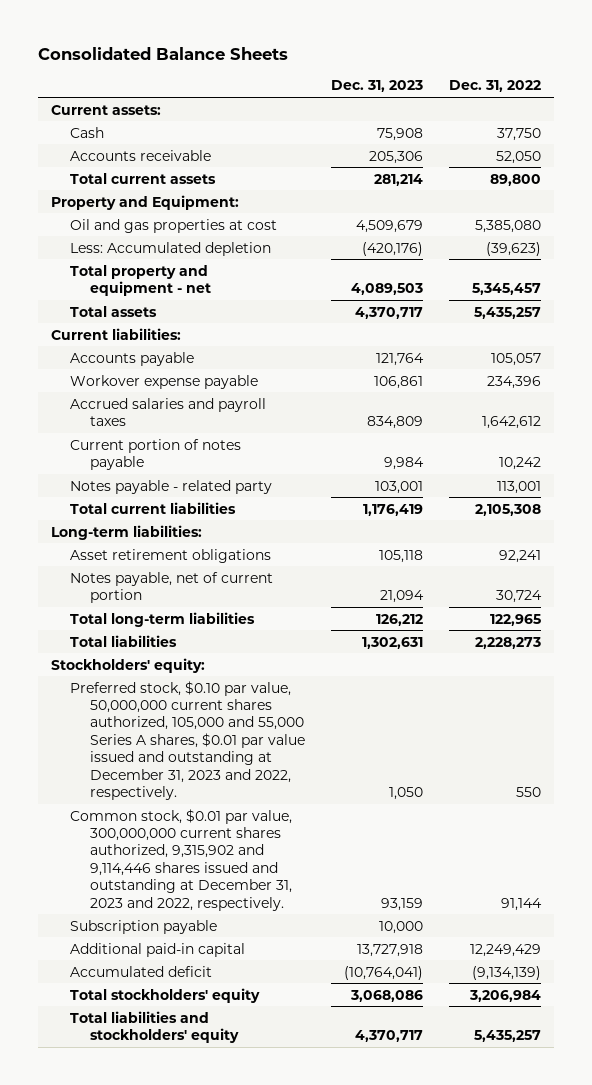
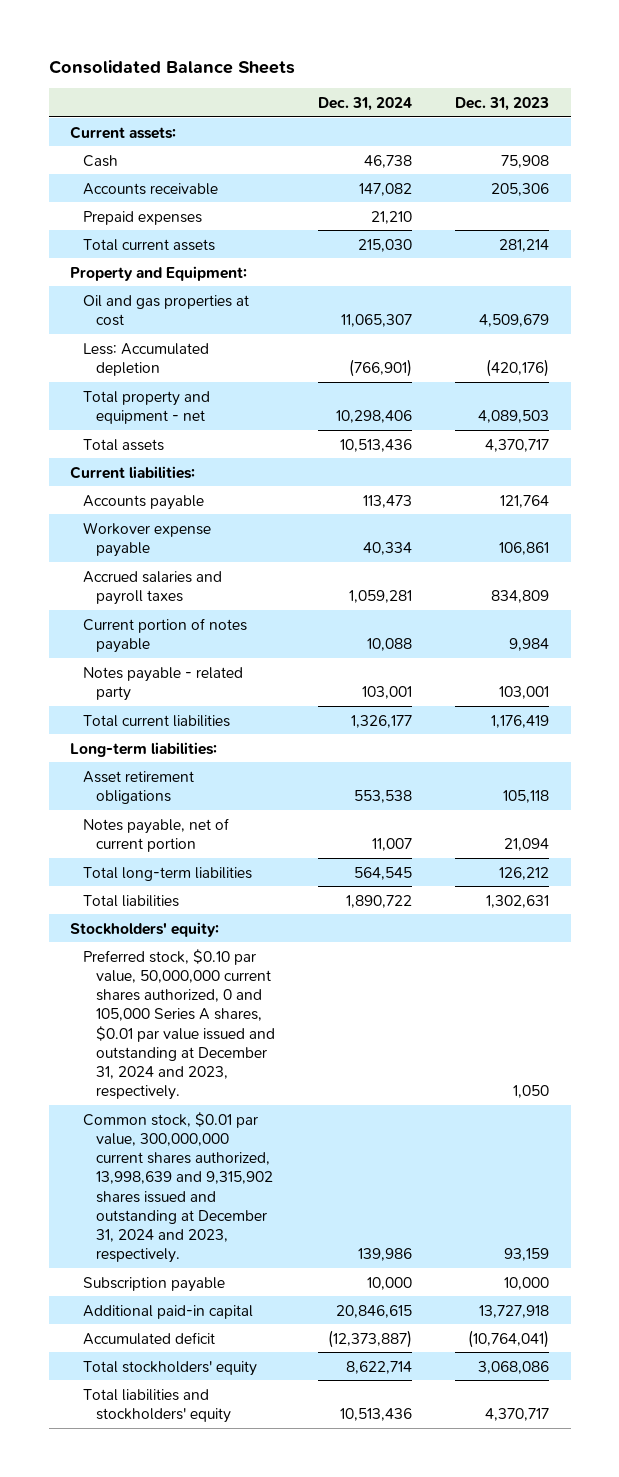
[449,80,542,93] Dec. 31, 2022 -> none
none -> [317,96,412,111] Dec. 31, 2024
none -> [82,210,202,225] Prepaid expenses
[70,680,305,801] Preferred stock, $0.10 par value, 50,000,000 current shares authorized, 105,000 and 55,000 Series A shares, $0.01 par value issued and outstanding at December 31, 2023 and 2022, respectively. -> [82,948,275,1101] Preferred stock, $0.10 par value, 50,000,000 current shares authorized, 0 and 105,000 Series A shares, $0.01 par value issued and outstanding at December 31, 2024 and 2023, respectively.
[70,808,293,911] Common stock, $0.01 par value, 300,000,000 current shares authorized, 9,315,902 and 9,114,446 shares issued and outstanding at December 31, 2023 and 2022, respectively. -> [82,1111,273,1264] Common stock, $0.01 par value, 300,000,000 current shares authorized, 13,998,639 and 9,315,902 shares issued and outstanding at December 31, 2024 and 2023, respectively.

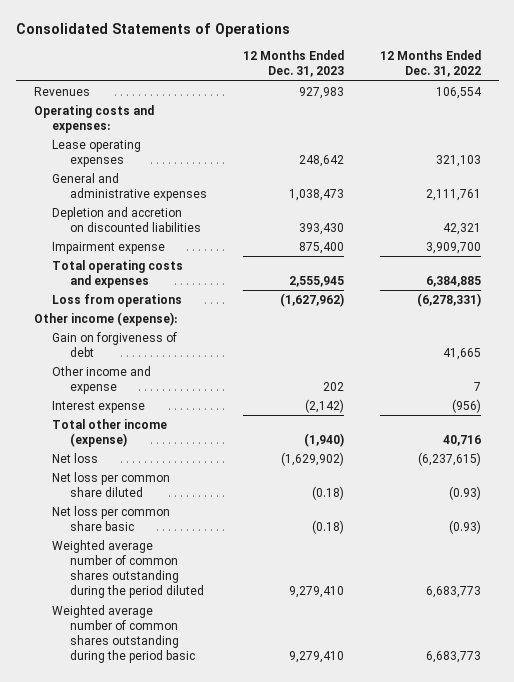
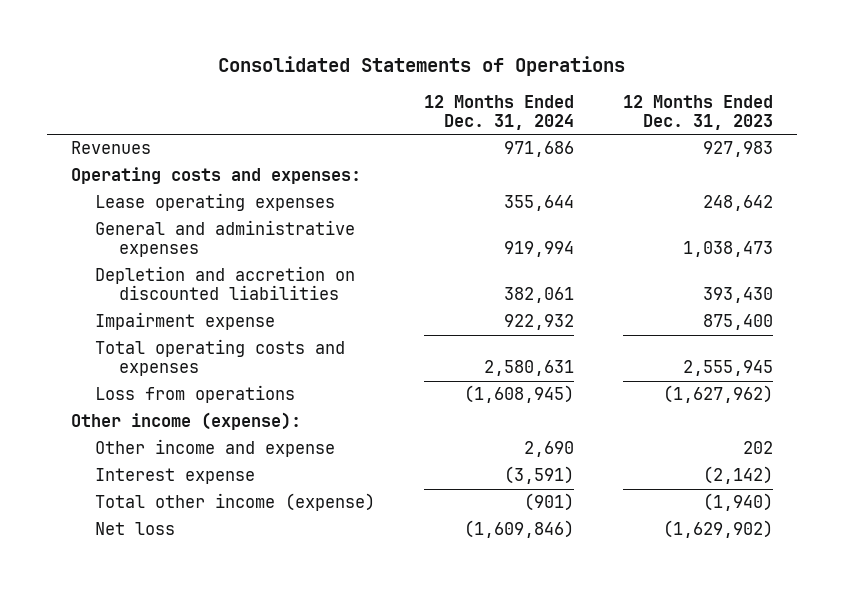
[379,50,481,78] 12 Months Ended Dec. 31, 2022 -> none
none -> [423,95,574,131] 12 Months Ended Dec. 31, 2024
[51,331,177,358] Gain on forgiveness of debt -> none
[51,471,170,498] Net loss per common share diluted -> none
[51,505,170,532] Net loss per common share basic -> none
[51,539,205,599] Weighted average number of common shares outstanding during the period diluted -> none
[51,604,196,664] Weighted average number of common shares outstanding during the period basic -> none

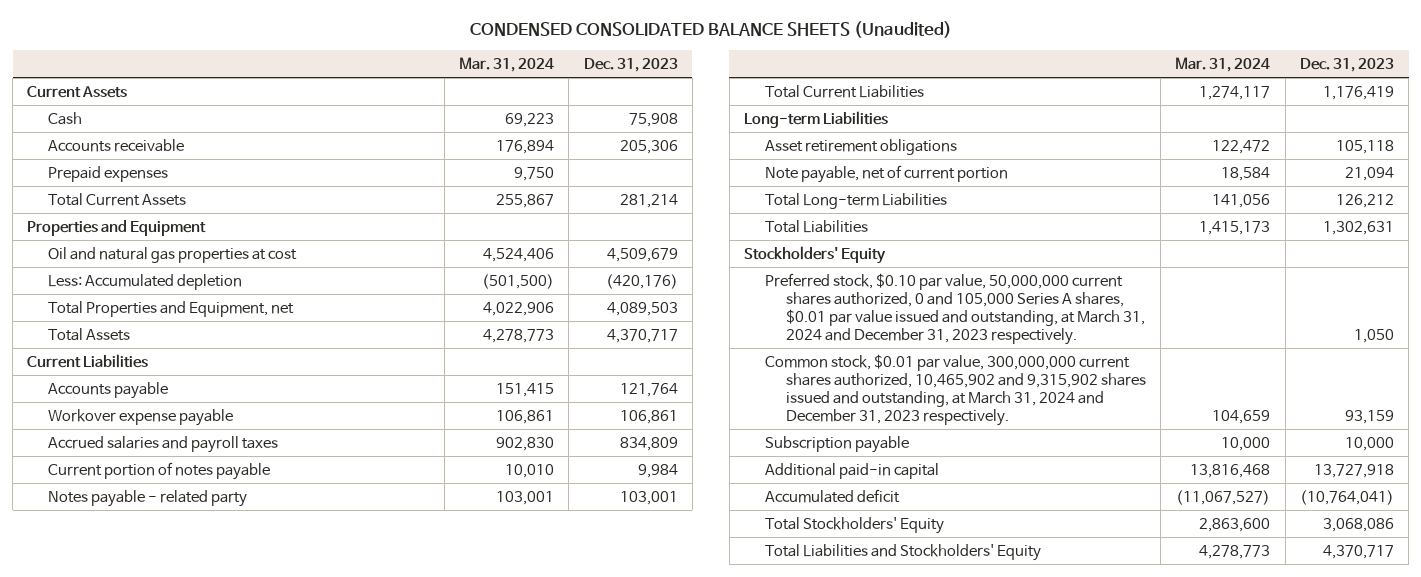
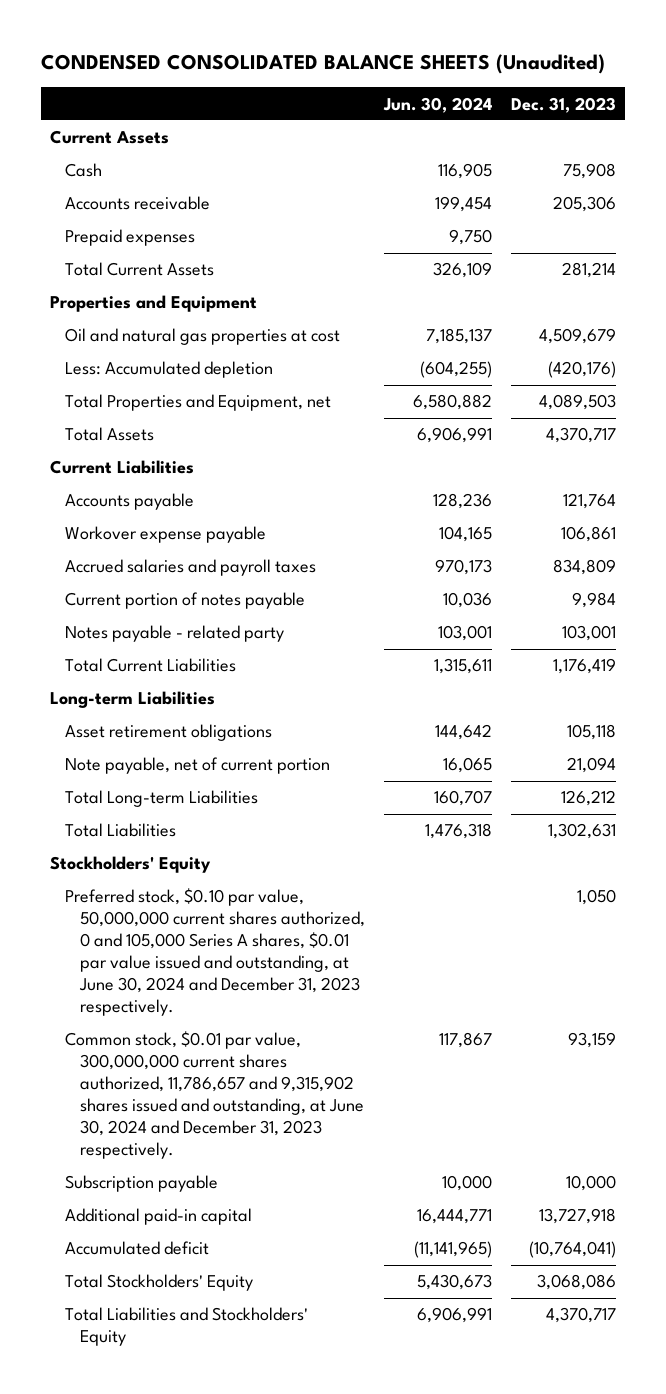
[459,56,555,72] Mar. 31, 2024 -> none
none -> [382,96,492,113] Jun. 30, 2024
[764,272,1145,345] Preferred stock, $0.10 par value, 50,000,000 current shares authorized, 0 and 105,000 Series A shares, $0.01 par value issued and outstanding, at March 31, 2024 and December 31, 2023 respectively. -> [65,888,366,1017] Preferred stock, $0.10 par value, 50,000,000 current shares authorized, 0 and 105,000 Series A shares, $0.01 par value issued and outstanding, at June 30, 2024 and December 31, 2023 respectively.
[764,353,1146,426] Common stock, $0.01 par value, 300,000,000 current shares authorized, 10,465,902 and 9,315,902 shares issued and outstanding, at March 31, 2024 and December 31, 2023 respectively. -> [65,1031,365,1160] Common stock, $0.01 par value, 300,000,000 current shares authorized, 11,786,657 and 9,315,902 shares issued and outstanding, at June 30, 2024 and December 31, 2023 respectively.

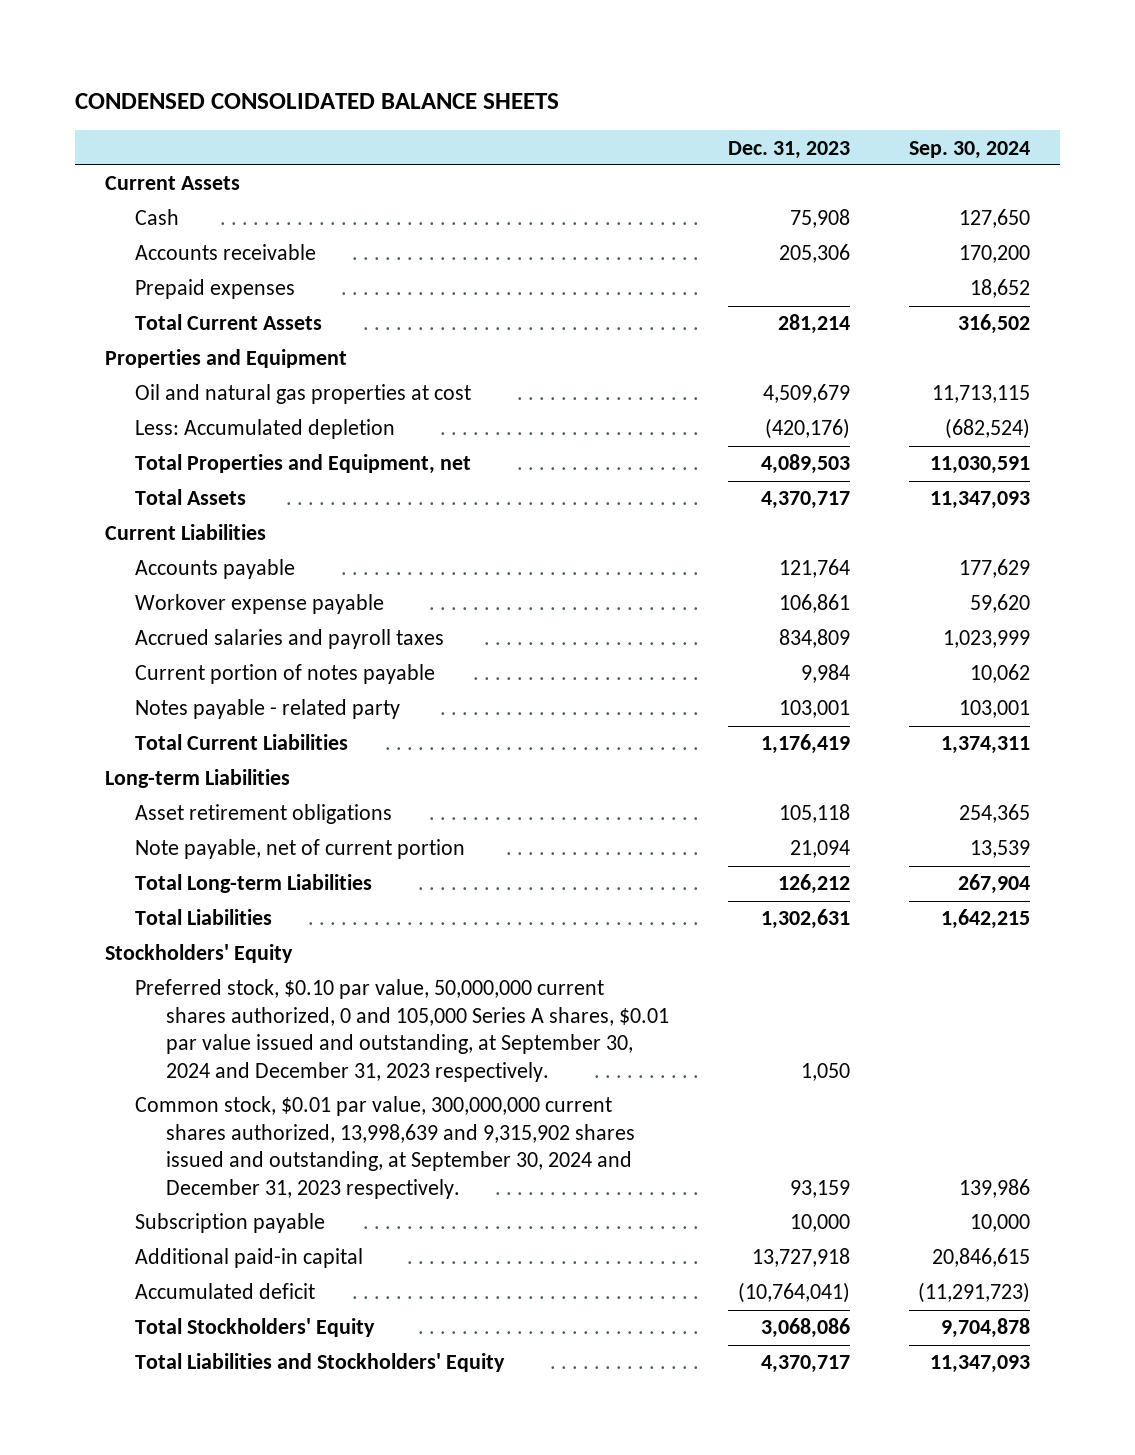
[40,54,605,75] CONDENSED CONSOLIDATED BALANCE SHEETS (Unaudited) -> [75,92,560,109] CONDENSED CONSOLIDATED BALANCE SHEETS
[382,96,492,113] Jun. 30, 2024 -> none
none -> [909,140,1031,159] Sep. 30, 2024
[65,888,366,1017] Preferred stock, $0.10 par value, 50,000,000 current shares authorized, 0 and 105,000 Series A shares, $0.01 par value issued and outstanding, at June 30, 2024 and December 31, 2023 respectively. -> [135,979,670,1082] Preferred stock, $0.10 par value, 50,000,000 current shares authorized, 0 and 105,000 Series A shares, $0.01 par value issued and outstanding, at September 30, 2024 and December 31, 2023 respectively.
[65,1031,365,1160] Common stock, $0.01 par value, 300,000,000 current shares authorized, 11,786,657 and 9,315,902 shares issued and outstanding, at June 30, 2024 and December 31, 2023 respectively. -> [135,1096,636,1199] Common stock, $0.01 par value, 300,000,000 current shares authorized, 13,998,639 and 9,315,902 shares issued and outstanding, at September 30, 2024 and December 31, 2023 respectively.

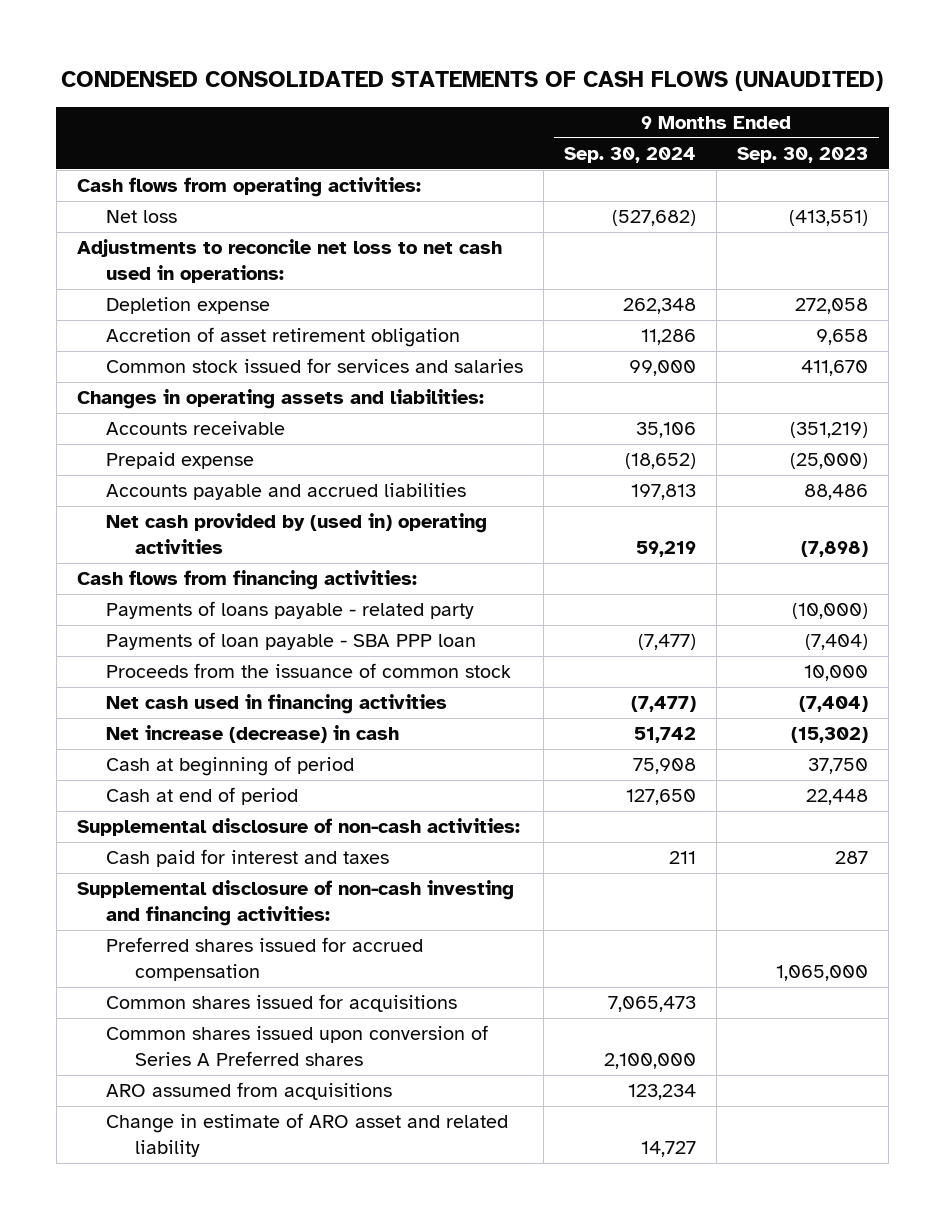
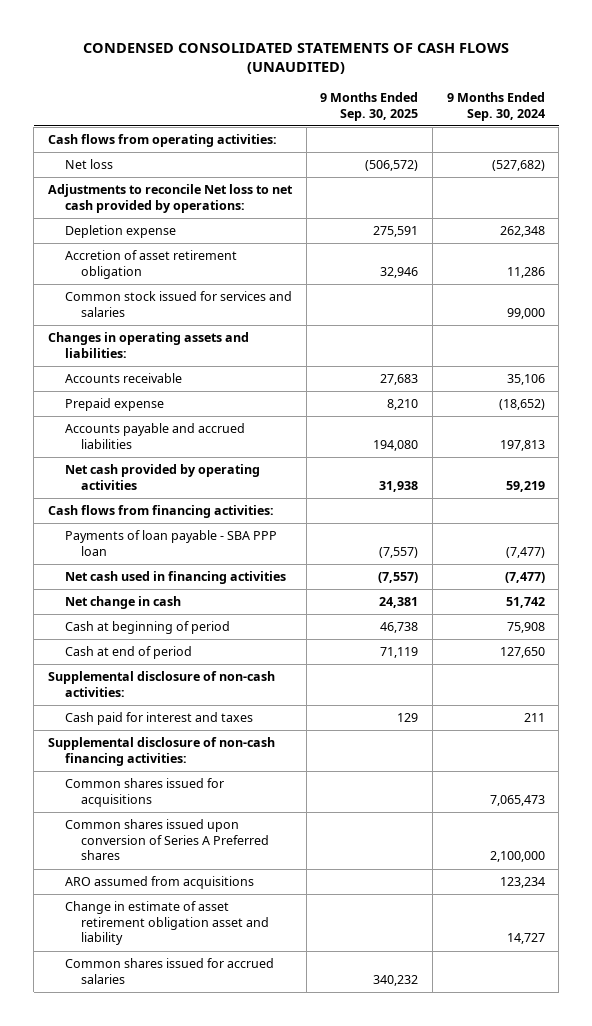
[737,146,869,163] Sep. 30, 2023 -> none
none -> [320,92,419,121] 9 Months Ended Sep. 30, 2025
[76,239,502,284] Adjustments to reconcile net loss to net cash used in operations: -> [47,184,293,213] Adjustments to reconcile Net loss to net cash provided by operations:
[106,513,488,555] Net cash provided by (used in) operating activities -> [64,464,260,490] Net cash provided by operating activities
[106,601,475,620] Payments of loans payable - related party -> none
[106,663,512,679] Proceeds from the issuance of common stock -> none
[106,725,400,744] Net increase (decrease) in cash -> [64,596,181,610] Net change in cash
[106,937,424,982] Preferred shares issued for accrued compensation -> none
[76,880,514,927] Supplemental disclosure of non-cash investing and financing activities: -> [47,737,275,766] Supplemental disclosure of non-cash financing activities:
[106,1113,509,1158] Change in estimate of ARO asset and related liability -> [64,901,270,946] Change in estimate of asset retirement obligation asset and liability
none -> [64,958,274,984] Common shares issued for accrued salaries

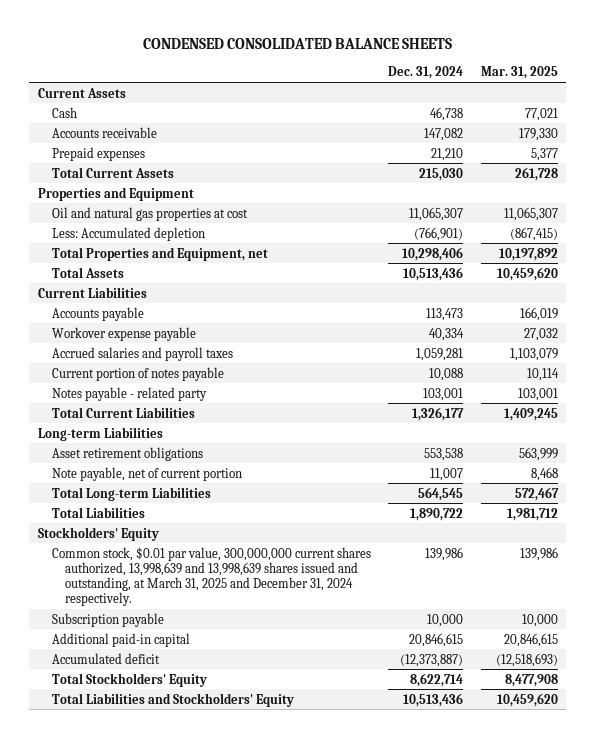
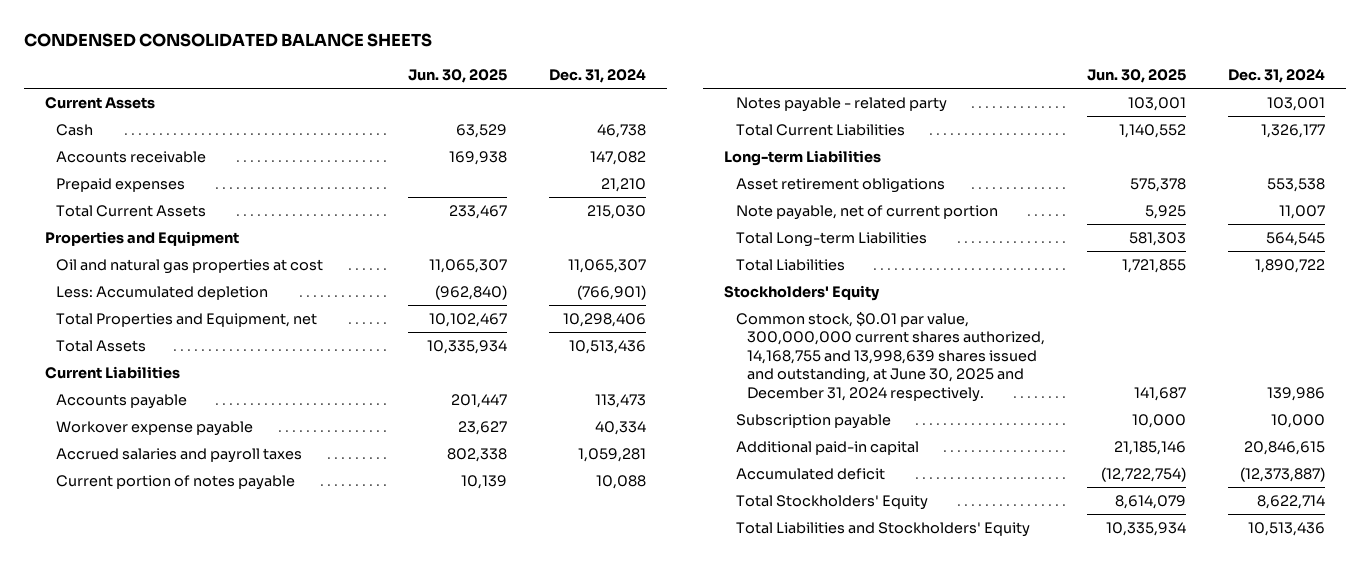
[480,66,558,80] Mar. 31, 2025 -> none
none -> [407,69,507,84] Jun. 30, 2025
[51,546,371,607] Common stock, $0.01 par value, 300,000,000 current shares authorized, 13,998,639 and 13,998,639 shares issued and outstanding, at March 31, 2025 and December 31, 2024 respectively. -> [735,312,1046,402] Common stock, $0.01 par value, 300,000,000 current shares authorized, 14,168,755 and 13,998,639 shares issued and outstanding, at June 30, 2025 and December 31, 2024 respectively.

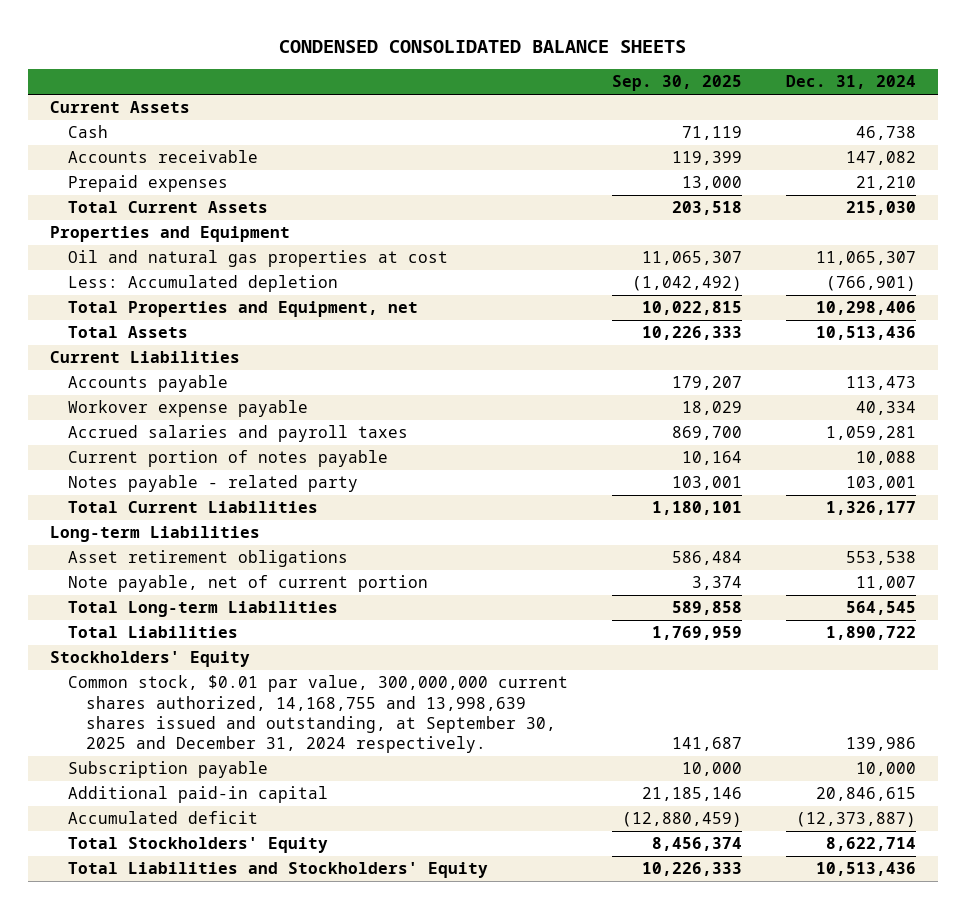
[407,69,507,84] Jun. 30, 2025 -> none
none -> [611,75,742,92] Sep. 30, 2025
[735,312,1046,402] Common stock, $0.01 par value, 300,000,000 current shares authorized, 14,168,755 and 13,998,639 shares issued and outstanding, at June 30, 2025 and December 31, 2024 respectively. -> [67,675,568,754] Common stock, $0.01 par value, 300,000,000 current shares authorized, 14,168,755 and 13,998,639 shares issued and outstanding, at September 30, 2025 and December 31, 2024 respectively.

